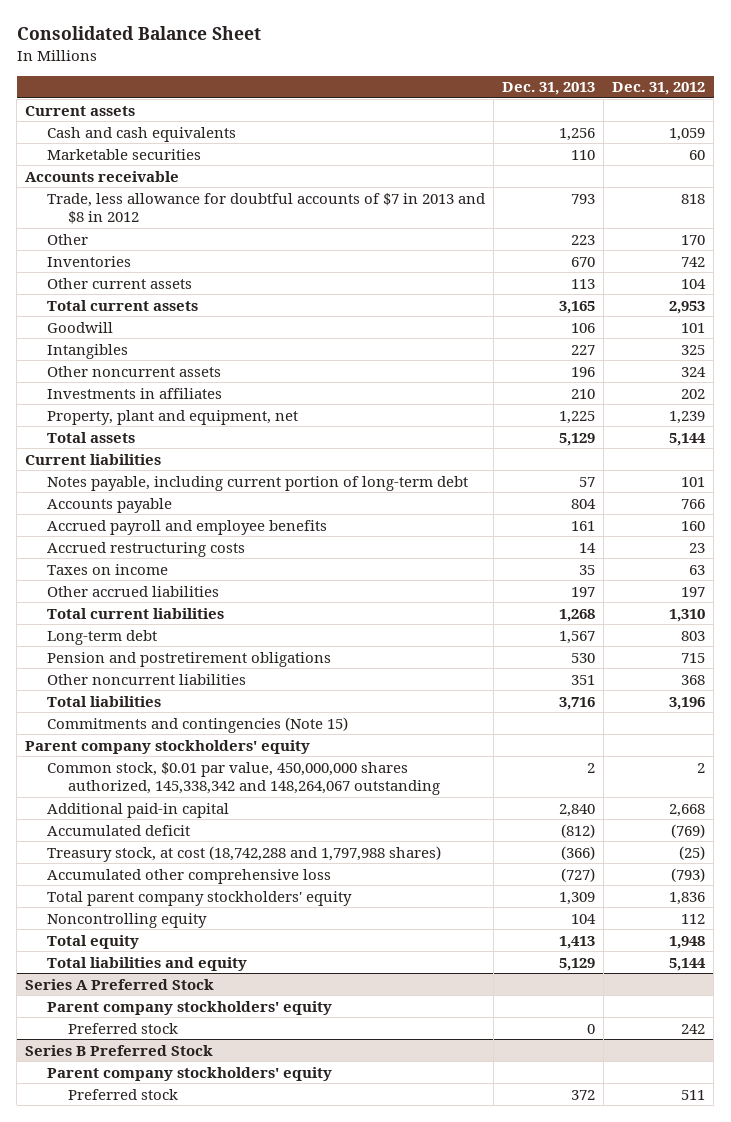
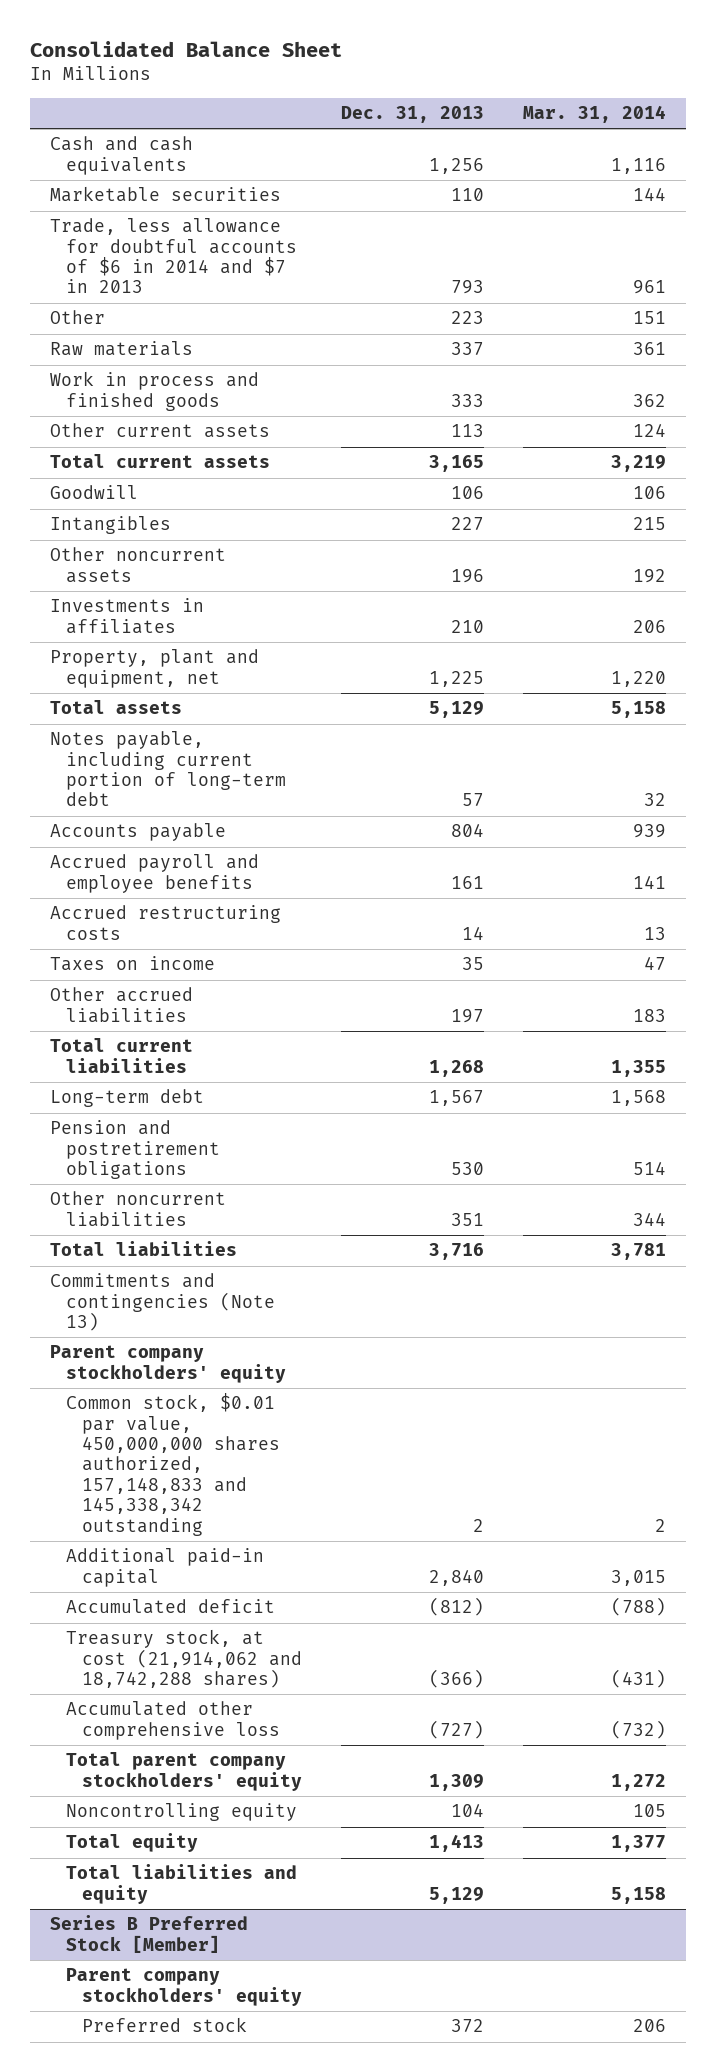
[612,82,706,96] Dec. 31, 2012 -> none
none -> [523,105,667,124] Mar. 31, 2014
[25,105,136,116] Current assets -> none
[25,170,180,182] Accounts receivable -> none
[46,192,485,225] Trade, less allowance for doubtful accounts of $7 in 2013 and $8 in 2012 -> [49,218,297,294] Trade, less allowance for doubtful accounts of $6 in 2014 and $7 in 2013
[46,255,131,267] Inventories -> none
none -> [49,341,193,357] Raw materials
none -> [49,371,259,411] Work in process and finished goods
[25,453,162,465] Current liabilities -> none
[46,716,348,733] Commitments and contingencies (Note 15) -> [49,1273,275,1332] Commitments and contingencies (Note 13)
[46,761,441,796] Common stock, $0.01 par value, 450,000,000 shares authorized, 145,338,342 and 148,264,067 outstanding -> [65,1393,280,1536] Common stock, $0.01 par value, 450,000,000 shares authorized, 157,148,833 and 145,338,342 outstanding
[46,845,441,862] Treasury stock, at cost (18,742,288 and 1,797,988 shares) -> [65,1629,302,1689] Treasury stock, at cost (21,914,062 and 18,742,288 shares)
[25,978,215,990] Series A Preferred Stock -> none
[46,1000,332,1015] Parent company stockholders' equity -> none
[68,1022,179,1034] Preferred stock -> none
[25,1044,214,1056] Series B Preferred Stock -> [49,1915,248,1953] Series B Preferred Stock [Member]

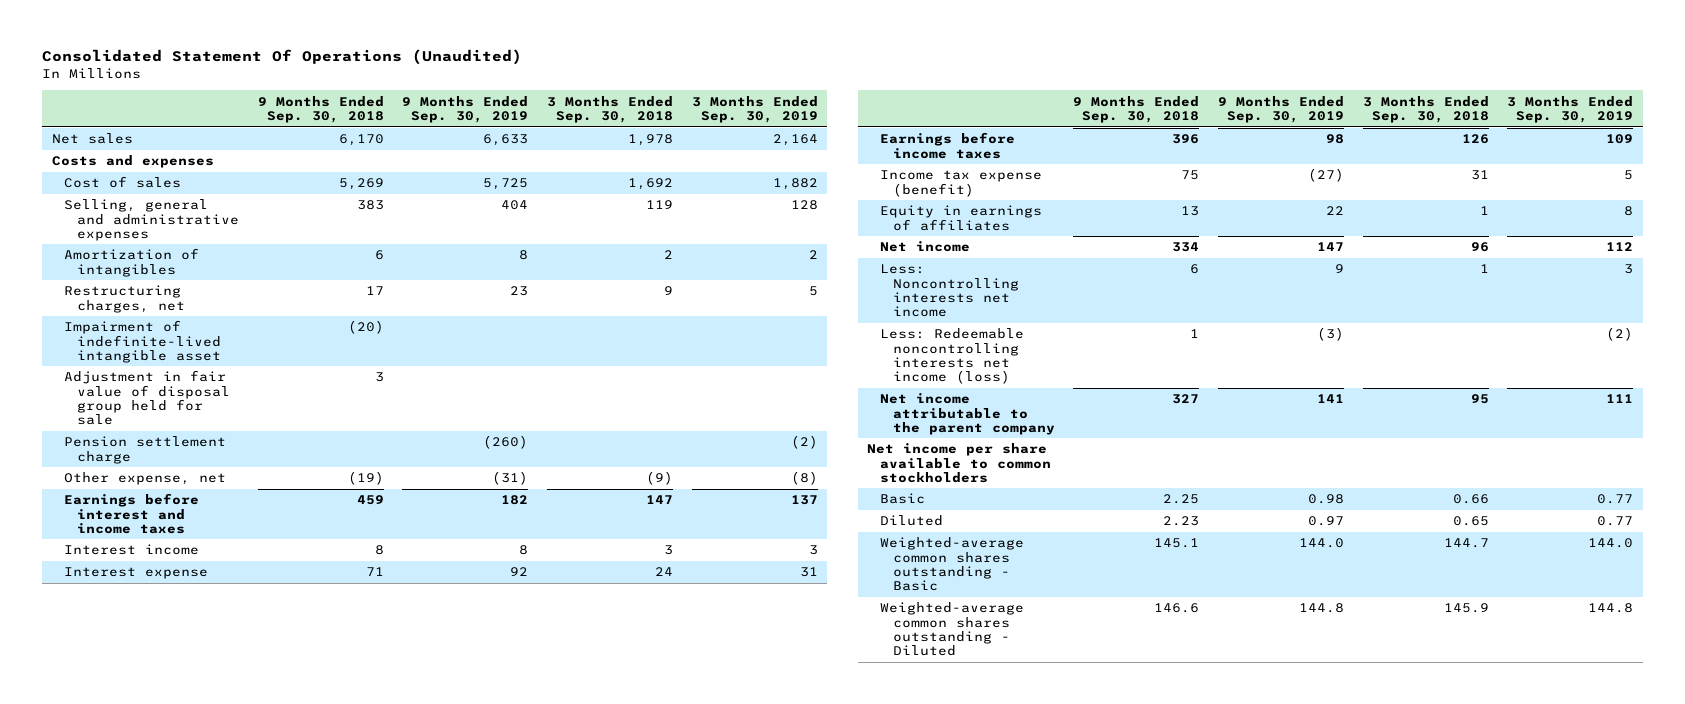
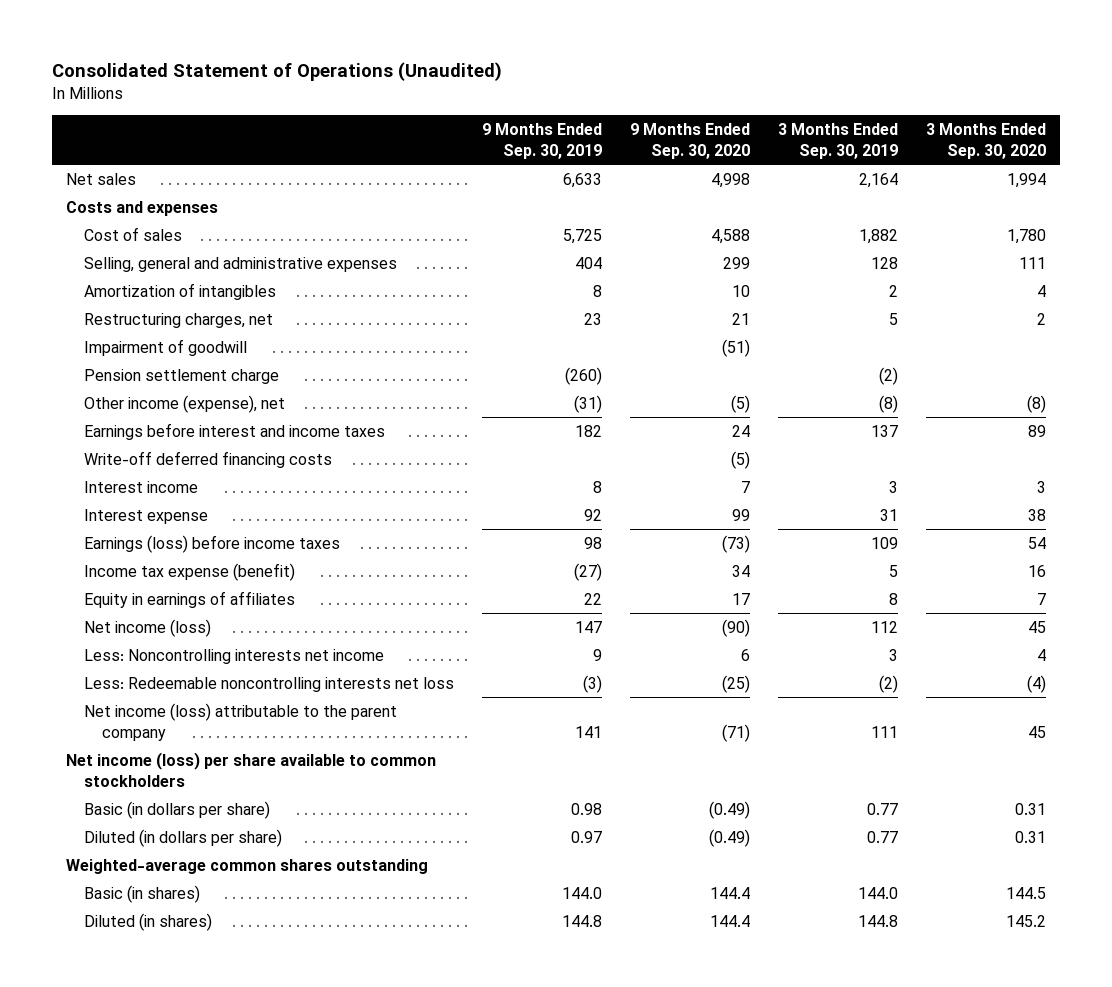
[42,49,523,66] Consolidated Statement Of Operations (Unaudited) -> [51,62,502,82] Consolidated Statement of Operations (Unaudited)
[257,95,384,124] 9 Months Ended Sep. 30, 2018 -> none
[546,95,673,124] 3 Months Ended Sep. 30, 2018 -> none
none -> [630,122,751,159] 9 Months Ended Sep. 30, 2020
none -> [925,122,1046,159] 3 Months Ended Sep. 30, 2020
[64,320,221,363] Impairment of indefinite-lived intangible asset -> none
[64,370,230,426] Adjustment in fair value of disposal group held for sale -> none
none -> [84,338,248,356] Impairment of goodwill
[64,472,227,486] Other expense, net -> [84,394,286,413] Other income (expense), net
none -> [84,450,333,468] Write-off deferred financing costs
[879,132,1015,159] Earnings before income taxes -> [84,534,341,553] Earnings (loss) before income taxes
[879,241,970,253] Net income -> [84,618,212,637] Net income (loss)
[879,328,1024,385] Less: Redeemable noncontrolling interests net income (loss) -> [84,676,455,692] Less: Redeemable noncontrolling interests net loss
[879,393,1055,435] Net income attributable to the parent company -> [84,702,398,741] Net income (loss) attributable to the parent company
[867,443,1051,483] Net income per share available to common stockholders -> [65,751,436,787] Net income (loss) per share available to common stockholders
[879,493,925,505] Basic -> [84,800,271,819] Basic (in dollars per share)
[879,515,943,527] Diluted -> [84,828,283,847] Diluted (in dollars per share)
none -> [65,858,428,874] Weighted-average common shares outstanding
[879,537,1024,592] Weighted-average common shares outstanding - Basic -> [84,884,201,903] Basic (in shares)
[879,602,1024,657] Weighted-average common shares outstanding - Diluted -> [84,912,213,931] Diluted (in shares)

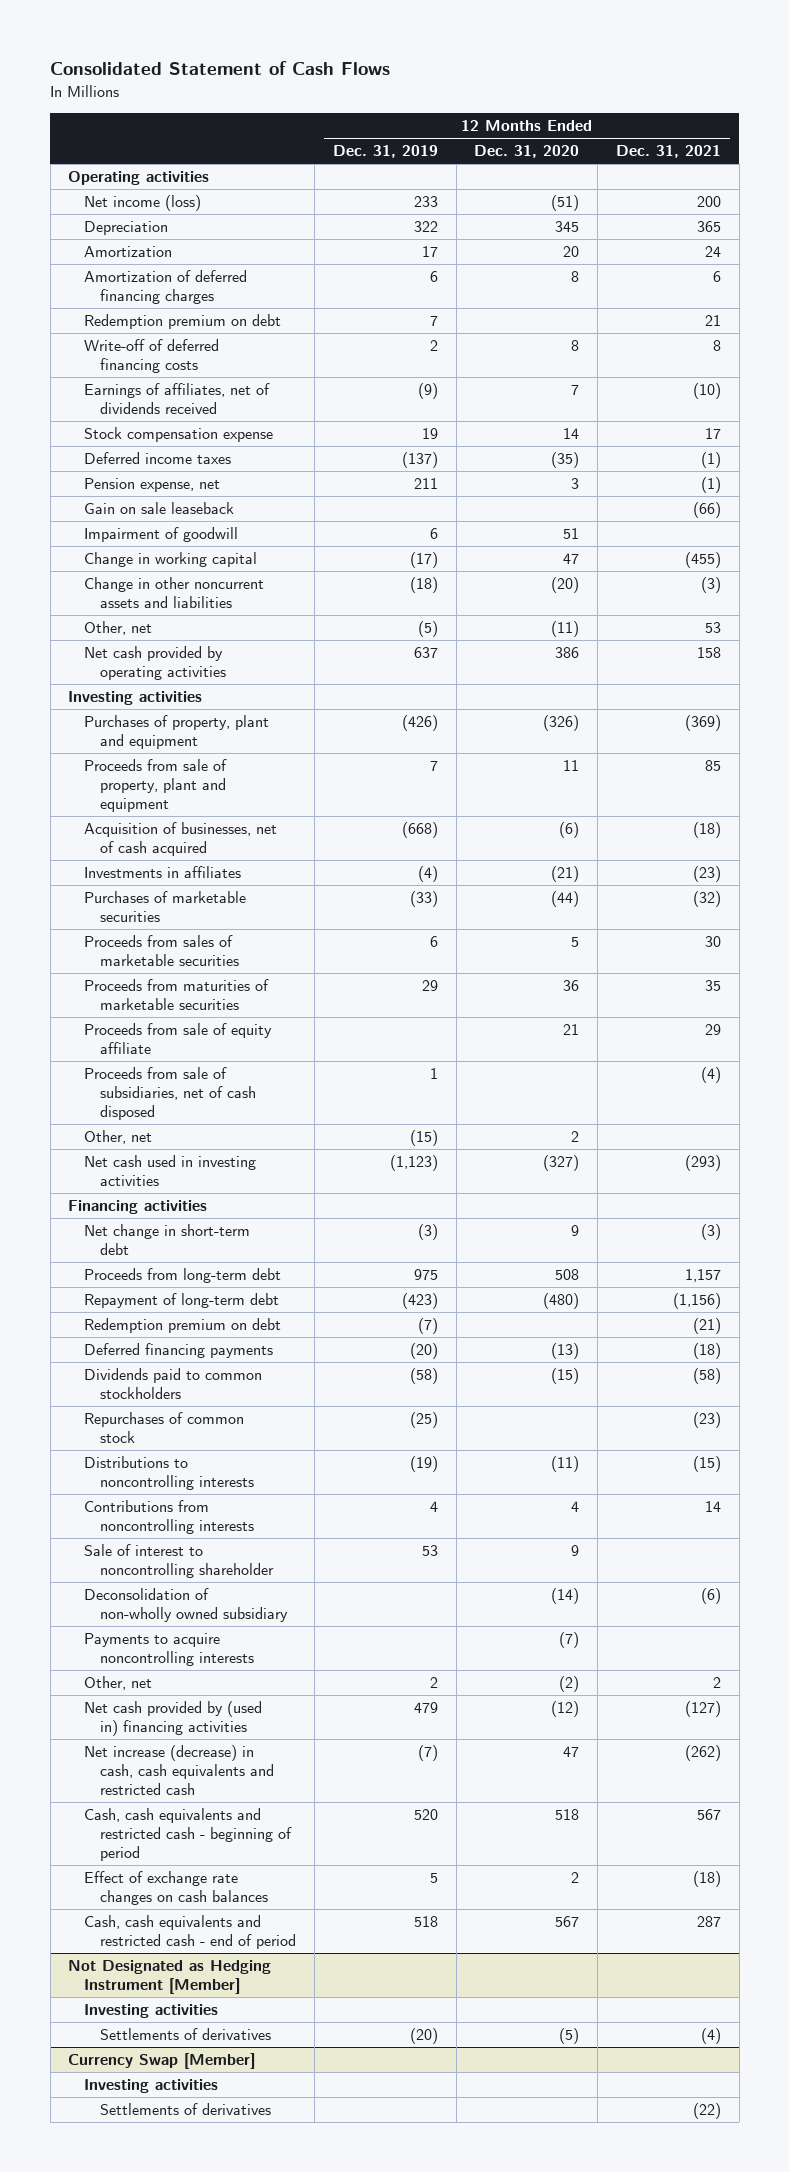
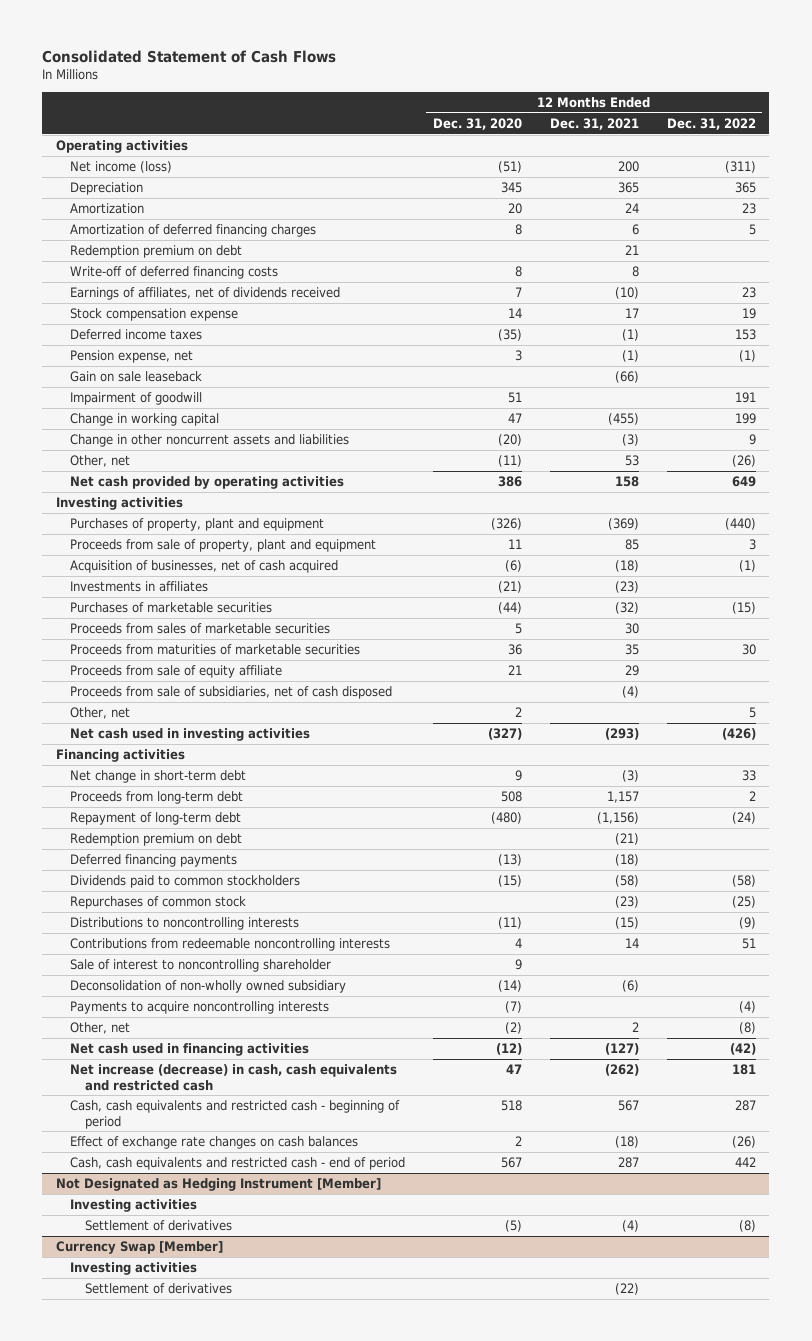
[332,145,438,159] Dec. 31, 2019 -> none
none -> [666,118,756,131] Dec. 31, 2022
[84,1500,255,1535] Contributions from noncontrolling interests -> [70,938,391,952] Contributions from redeemable noncontrolling interests
[84,1701,263,1737] Net cash provided by (used in) financing activities -> [70,1043,310,1057] Net cash used in financing activities
[100,2028,272,2041] Settlements of derivatives -> [84,1220,232,1232] Settlement of derivatives
[100,2103,272,2116] Settlements of derivatives -> [84,1283,232,1295] Settlement of derivatives

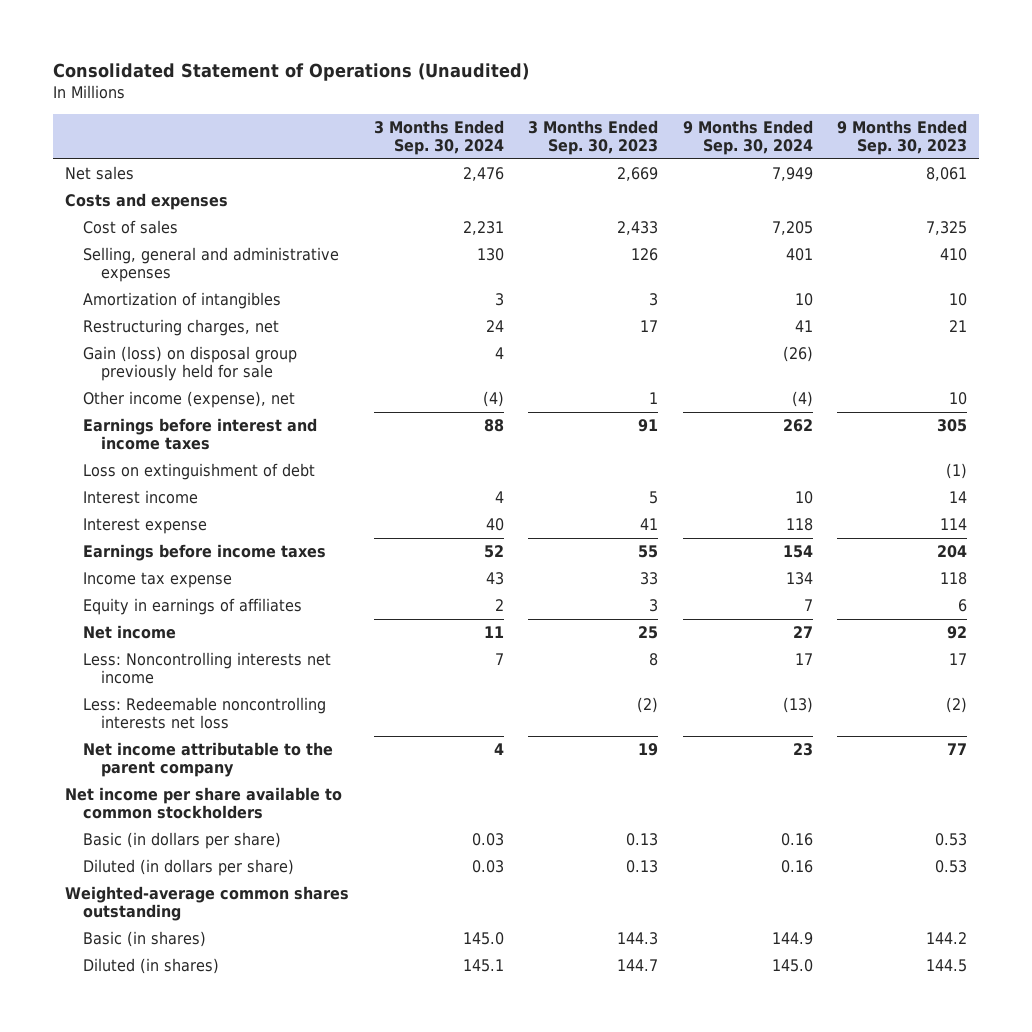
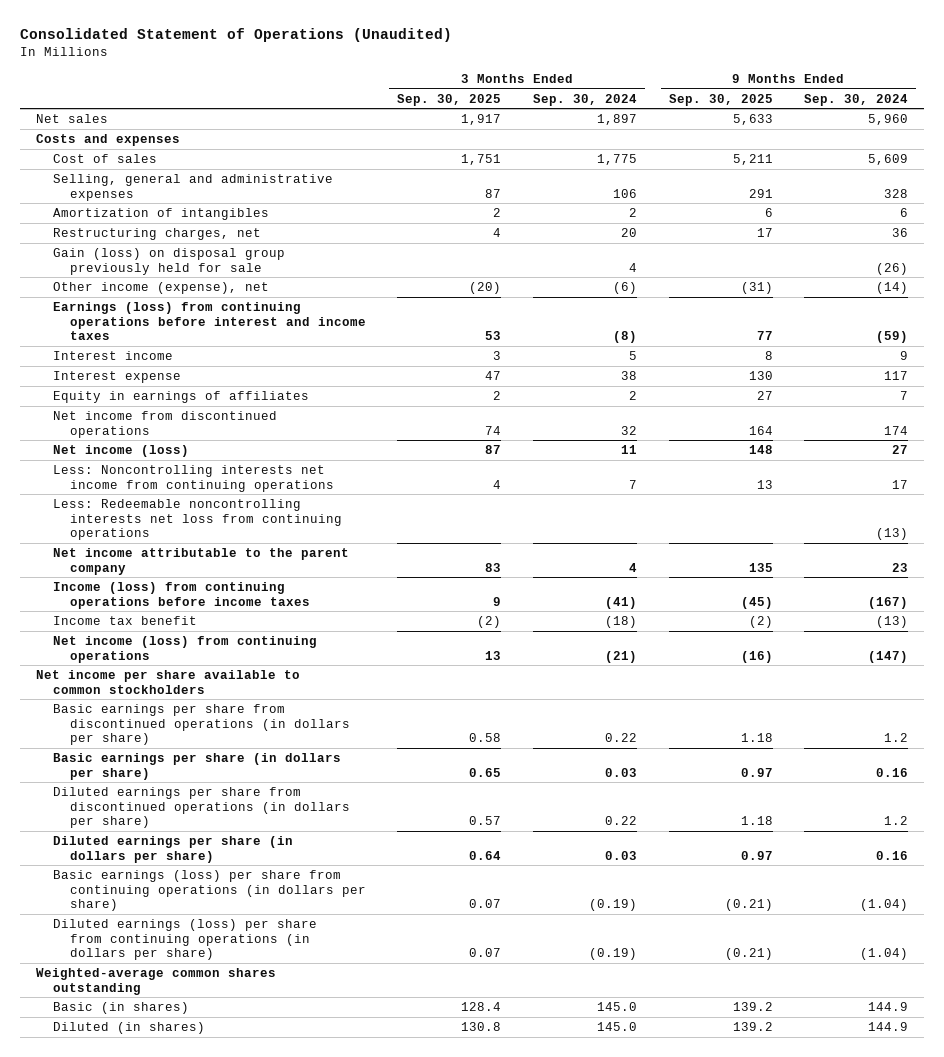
[528,119,659,156] 3 Months Ended Sep. 30, 2023 -> none
[837,119,968,156] 9 Months Ended Sep. 30, 2023 -> none
none -> [397,93,502,106] Sep. 30, 2025
none -> [668,93,773,106] Sep. 30, 2025
[462,166,504,181] 2,476 -> [596,114,637,126] 1,897
[771,166,813,181] 7,949 -> [868,114,909,126] 5,960
[462,220,504,235] 2,231 -> [596,154,637,166] 1,775
[771,220,813,235] 7,205 -> [868,154,909,166] 5,609
[476,247,504,261] 130 -> [612,188,637,198] 106
[785,247,813,261] 401 -> [884,188,909,198] 328
[494,292,504,306] 3 -> [628,208,637,218] 2
[794,292,813,306] 10 -> [900,208,909,218] 6
[485,319,504,332] 24 -> [620,228,637,238] 20
[794,319,813,332] 41 -> [892,228,909,238] 36
[83,462,316,480] Loss on extinguishment of debt -> none
[83,543,327,561] Earnings before income taxes -> none
[83,571,233,588] Income tax expense -> none
[482,390,504,407] (4) -> [612,282,637,295] (6)
[791,390,813,407] (4) -> [876,282,909,295] (14)
[83,417,318,451] Earnings before interest and income taxes -> [52,302,366,340] Earnings (loss) from continuing operations before interest and income taxes
[483,418,504,432] 88 -> [612,330,637,343] (8)
[782,418,813,432] 262 -> [876,330,909,343] (59)
[494,490,504,503] 4 -> [628,351,637,361] 5
[794,490,813,504] 10 -> [900,351,909,361] 9
[485,517,504,531] 40 -> [620,371,637,381] 38
[785,517,813,531] 118 -> [884,371,909,381] 117
none -> [52,411,277,438] Net income from discontinued operations
[83,624,177,639] Net income -> [52,445,189,458] Net income (loss)
[83,651,332,685] Less: Noncontrolling interests net income -> [52,465,334,492] Less: Noncontrolling interests net income from continuing operations
[83,696,327,730] Less: Redeemable noncontrolling interests net loss -> [52,499,342,540] Less: Redeemable noncontrolling interests net loss from continuing operations
none -> [52,582,310,609] Income (loss) from continuing operations before income taxes
none -> [52,616,197,626] Income tax benefit
none -> [52,636,317,663] Net income (loss) from continuing operations
none -> [52,704,350,745] Basic earnings per share from discontinued operations (in dollars per share)
[83,831,282,849] Basic (in dollars per share) -> [52,753,341,780] Basic earnings per share (in dollars per share)
none -> [52,787,350,828] Diluted earnings per share from discontinued operations (in dollars per share)
[83,858,295,876] Diluted (in dollars per share) -> [52,836,293,863] Diluted earnings per share (in dollars per share)
none -> [52,870,366,911] Basic earnings (loss) per share from continuing operations (in dollars per share)
none -> [52,919,317,960] Diluted earnings (loss) per share from continuing operations (in dollars per share)
[462,958,504,972] 145.1 -> [596,1022,637,1032] 145.0
[771,958,813,972] 145.0 -> [868,1022,909,1032] 144.9

